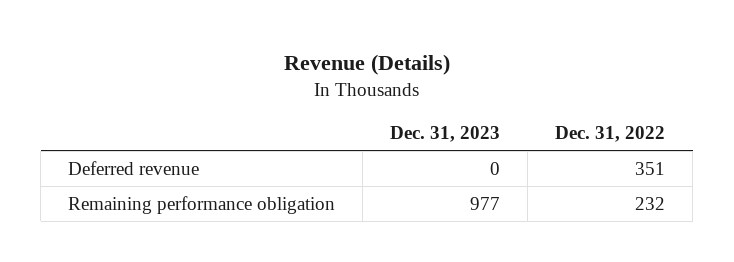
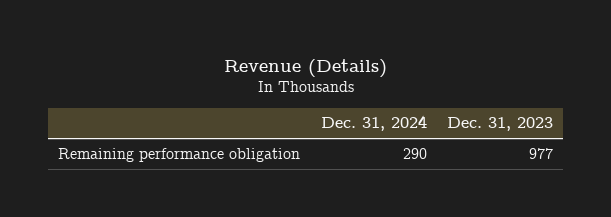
[555,125,666,142] Dec. 31, 2022 -> none
none -> [320,115,427,132] Dec. 31, 2024
[68,160,200,175] Deferred revenue -> none

